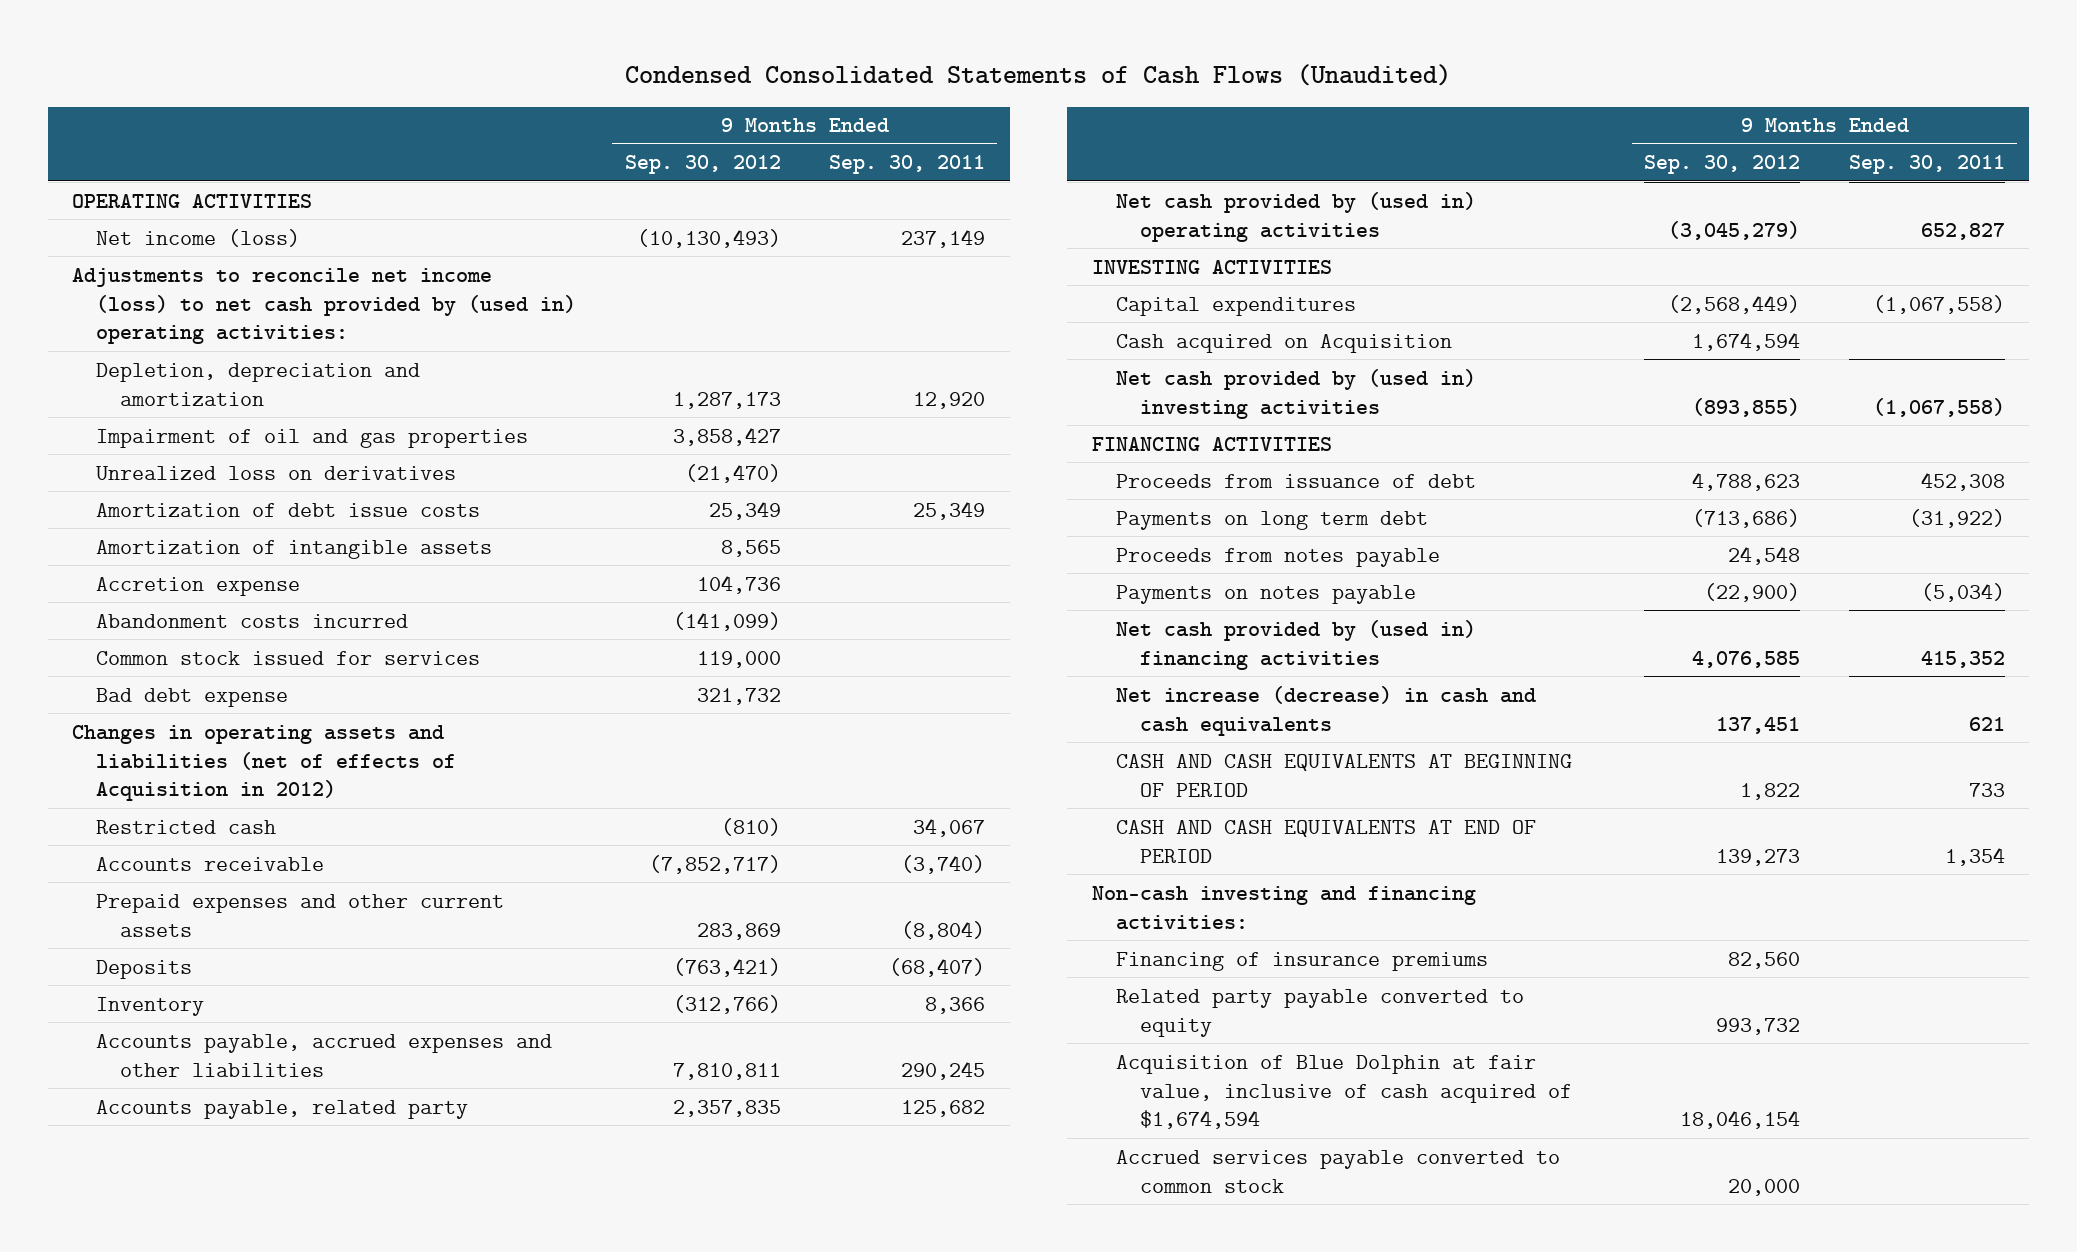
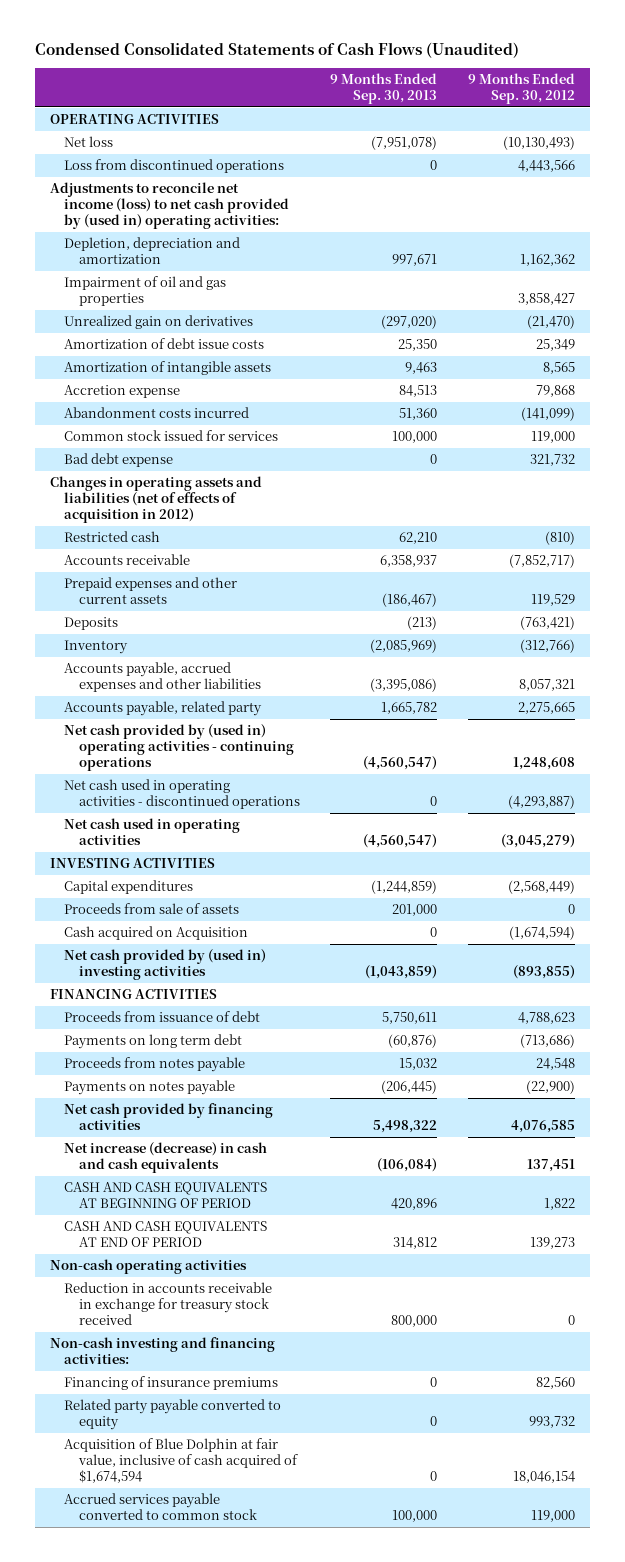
[829,155,986,175] Sep. 30, 2011 -> none
none -> [330,72,438,104] 9 Months Ended Sep. 30, 2013
[95,228,300,247] Net income (loss) -> [64,136,114,148] Net loss
none -> [64,159,285,174] Loss from discontinued operations
[672,391,781,409] 1,287,173 -> [520,254,576,267] 1,162,362
[95,465,456,480] Unrealized loss on derivatives -> [64,315,254,330] Unrealized gain on derivatives
[696,574,781,594] 104,736 -> [536,385,576,398] 79,868
[71,724,456,802] Changes in operating assets and liabilities (net of effects of Acquisition in 2012) -> [49,476,262,523] Changes in operating assets and liabilities (net of effects of acquisition in 2012)
[696,922,781,940] 283,869 -> [531,594,576,607] 119,529
[672,1062,781,1080] 7,810,811 -> [519,679,576,692] 8,057,321
[672,1099,781,1117] 2,357,835 -> [518,702,576,715] 2,275,665
none -> [64,724,294,771] Net cash provided by (used in) operating activities - continuing operations
none -> [64,779,300,810] Net cash used in operating activities - discontinued operations
[1115,191,1476,242] Net cash provided by (used in) operating activities -> [64,818,241,846] Net cash used in operating activities
none -> [64,903,240,915] Proceeds from sale of assets
[1692,331,1801,351] 1,674,594 -> [509,926,576,941] (1,674,594)
[1115,619,1476,670] Net cash provided by (used in) financing activities -> [64,1103,274,1131] Net cash provided by financing activities
none -> [49,1259,247,1275] Non-cash operating activities
none -> [64,1282,273,1325] Reduction in accounts receivable in exchange for treasury stock received
[1728,1178,1801,1196] 20,000 -> [531,1510,576,1523] 119,000

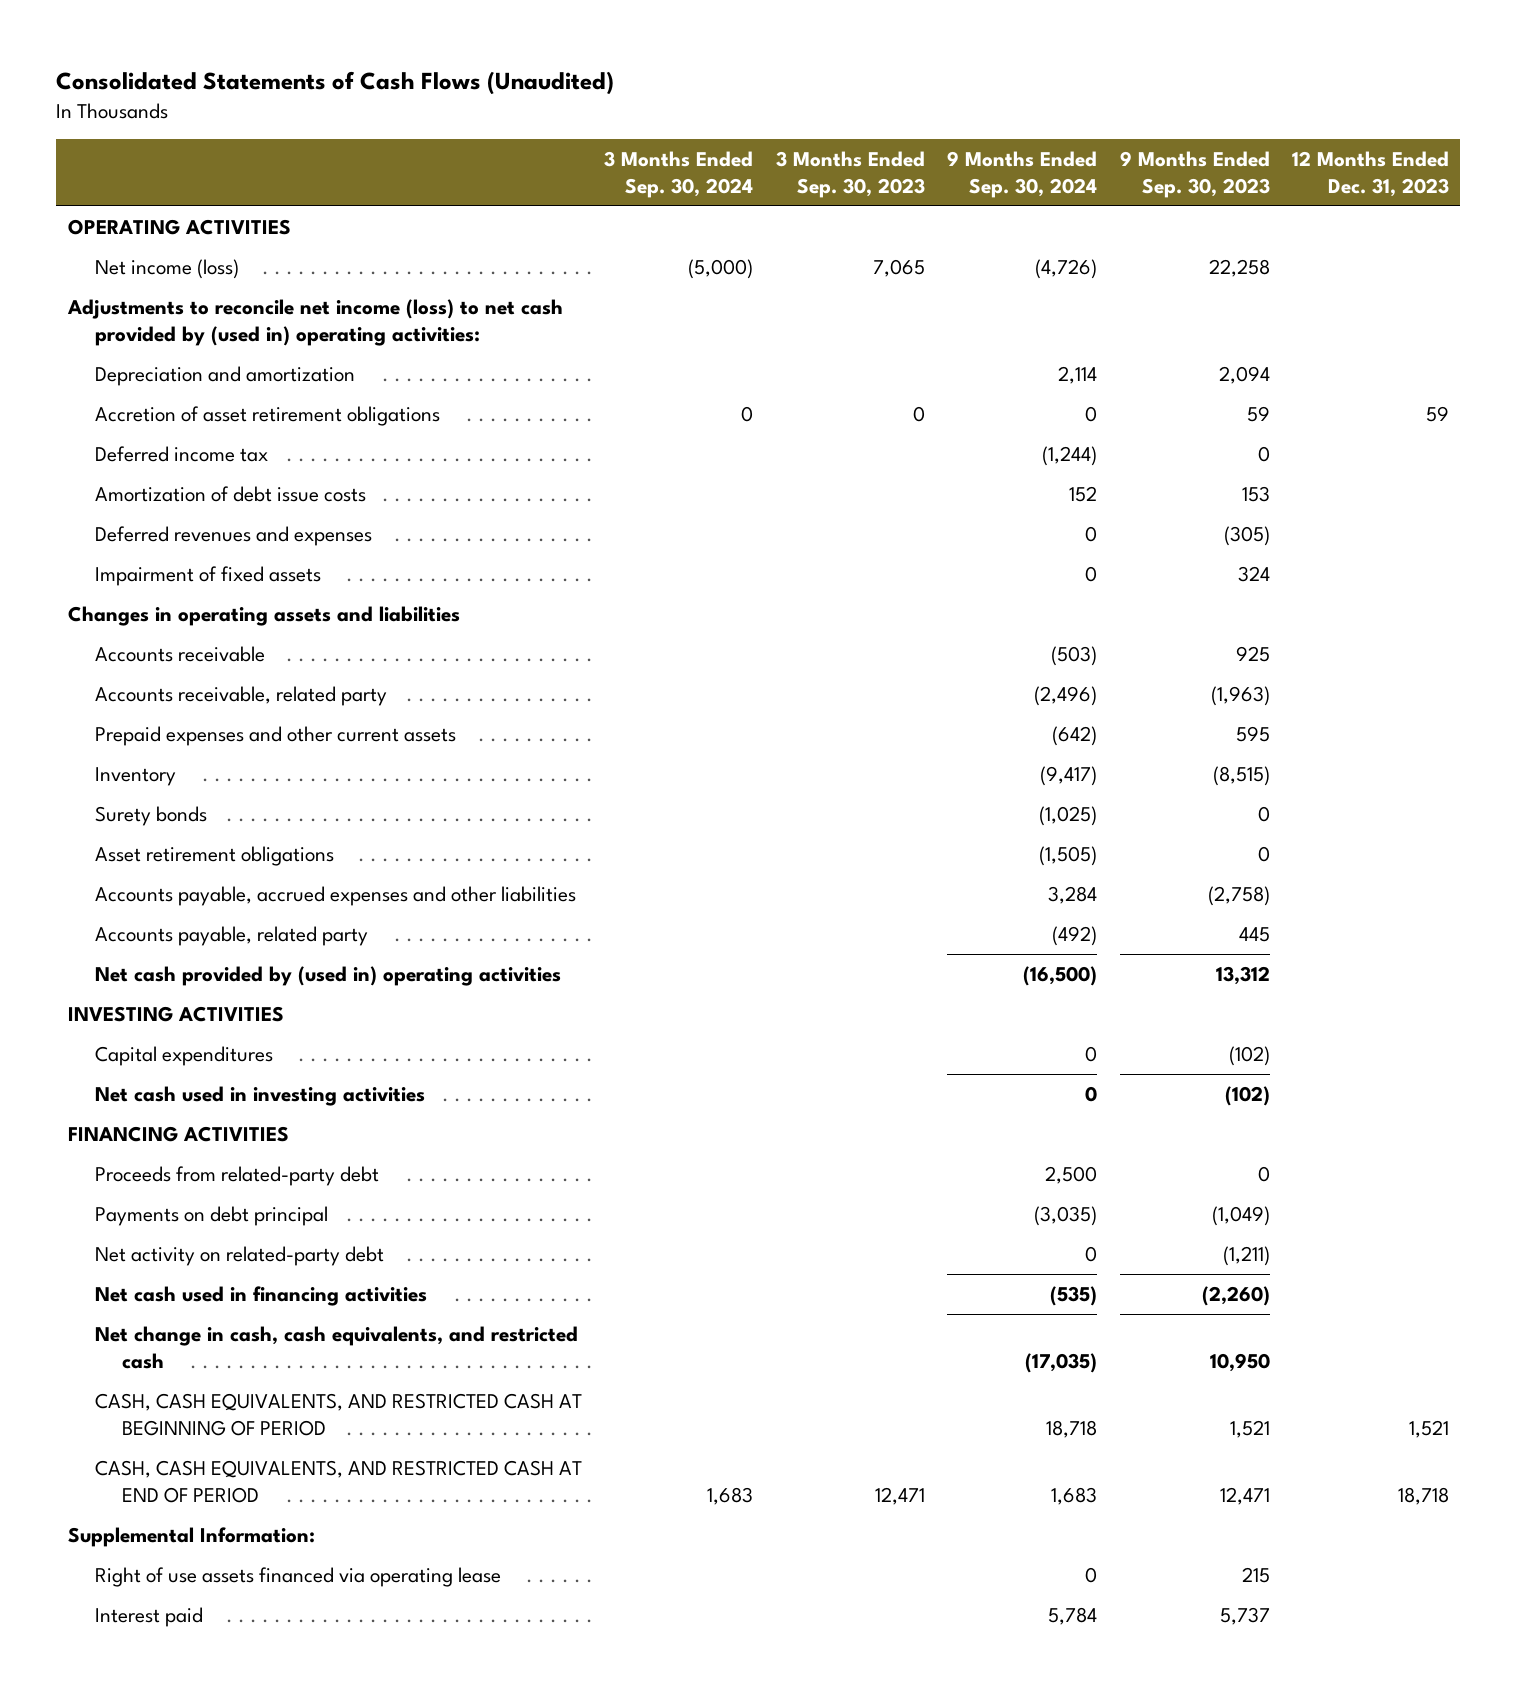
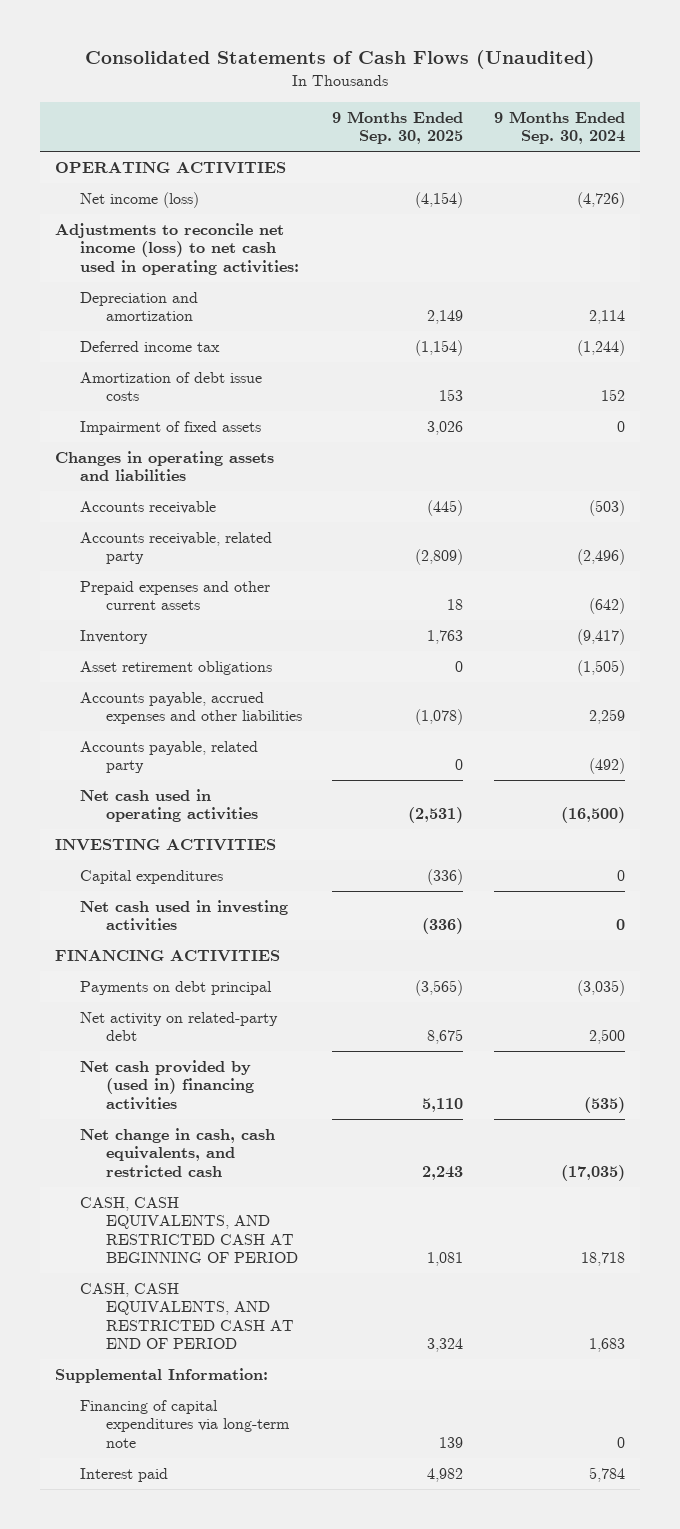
[604,150,754,198] 3 Months Ended Sep. 30, 2024 -> none
[775,150,925,198] 3 Months Ended Sep. 30, 2023 -> none
[1119,150,1270,198] 9 Months Ended Sep. 30, 2023 -> none
[1291,150,1449,197] 12 Months Ended Dec. 31, 2023 -> none
none -> [332,110,464,145] 9 Months Ended Sep. 30, 2025
[66,299,563,346] Adjustments to reconcile net income (loss) to net cash provided by (used in) operating activities: -> [54,222,300,275] Adjustments to reconcile net income (loss) to net cash used in operating activities:
[94,406,440,427] Accretion of asset retirement obligations -> none
[94,526,372,547] Deferred revenues and expenses -> none
[94,806,207,827] Surety bonds -> none
[1048,886,1098,905] 3,284 -> [588,709,625,725] 2,259
[94,966,561,987] Net cash provided by (used in) operating activities -> [80,788,258,823] Net cash used in operating activities
[94,1166,379,1187] Proceeds from related-party debt -> none
[1085,1246,1098,1263] 0 -> [588,1029,625,1045] 2,500
[94,1286,427,1307] Net cash used in financing activities -> [80,1059,254,1110] Net cash provided by (used in) financing activities
[94,1567,501,1588] Right of use assets financed via operating lease -> none
none -> [80,1399,290,1448] Financing of capital expenditures via long-term note

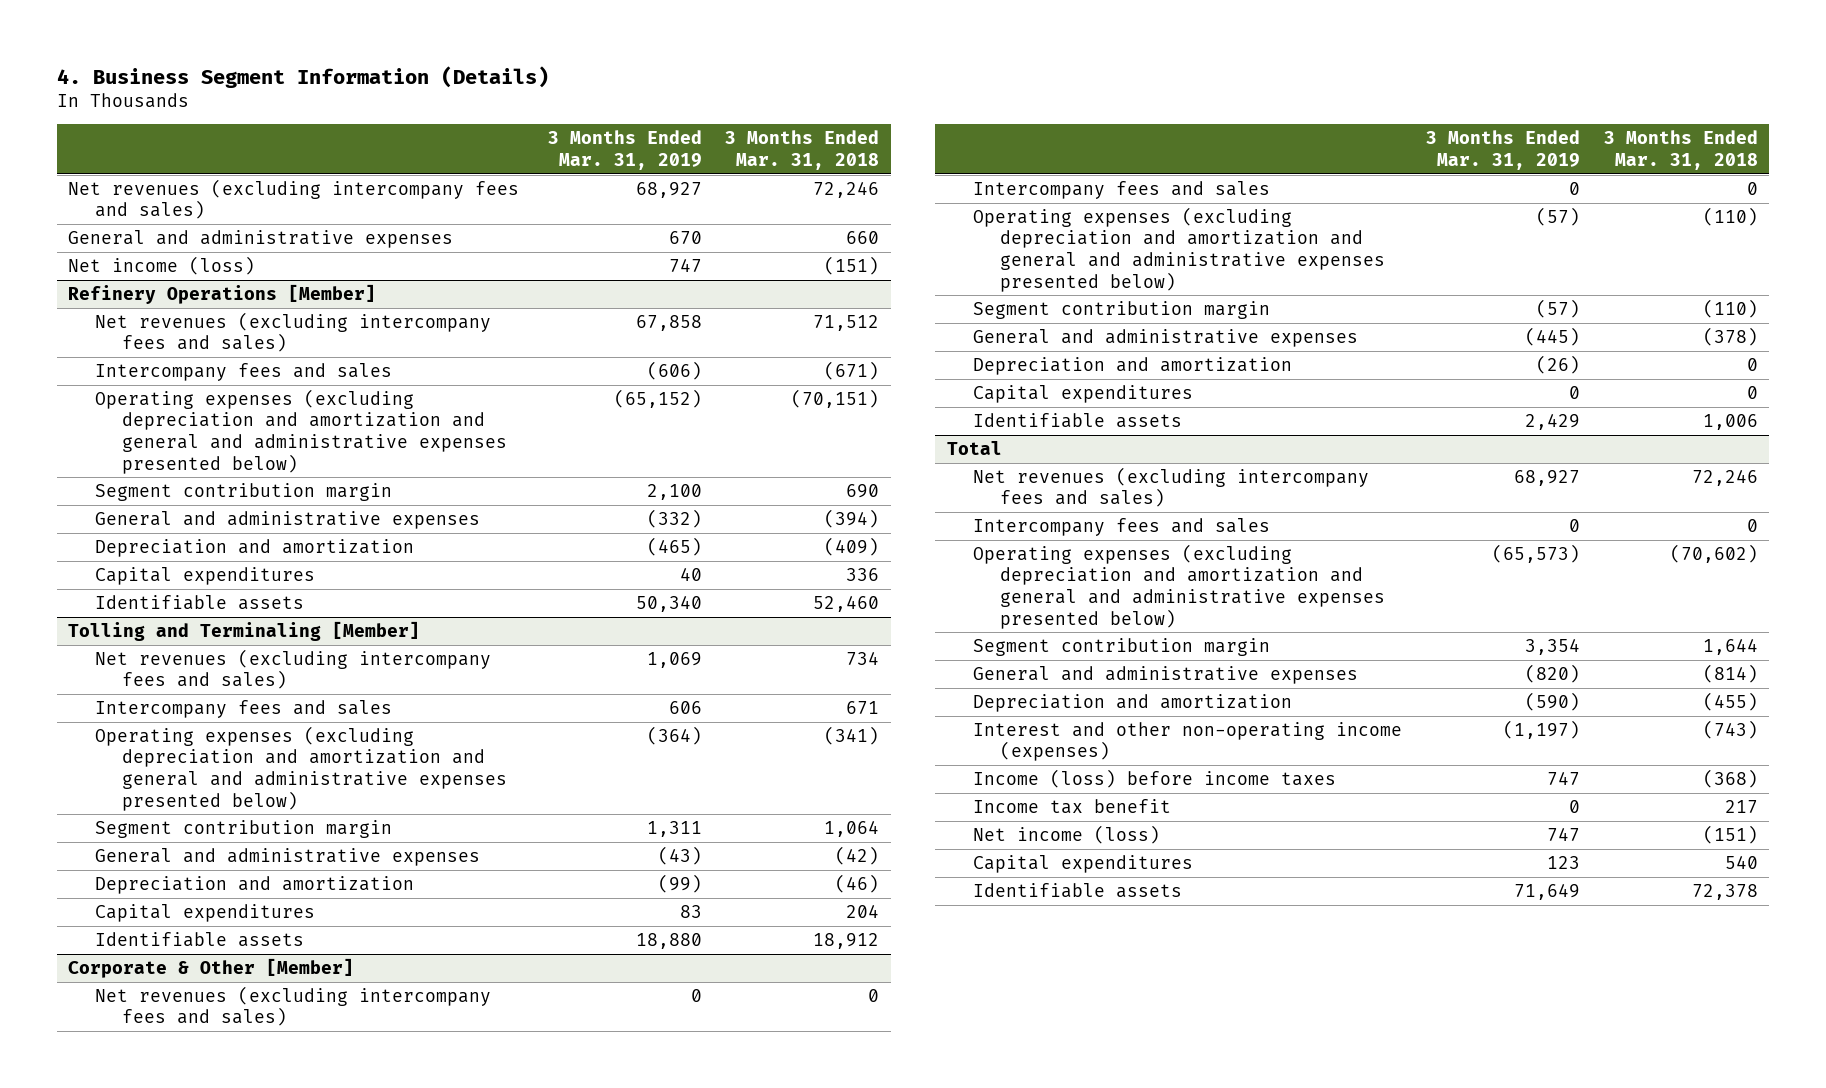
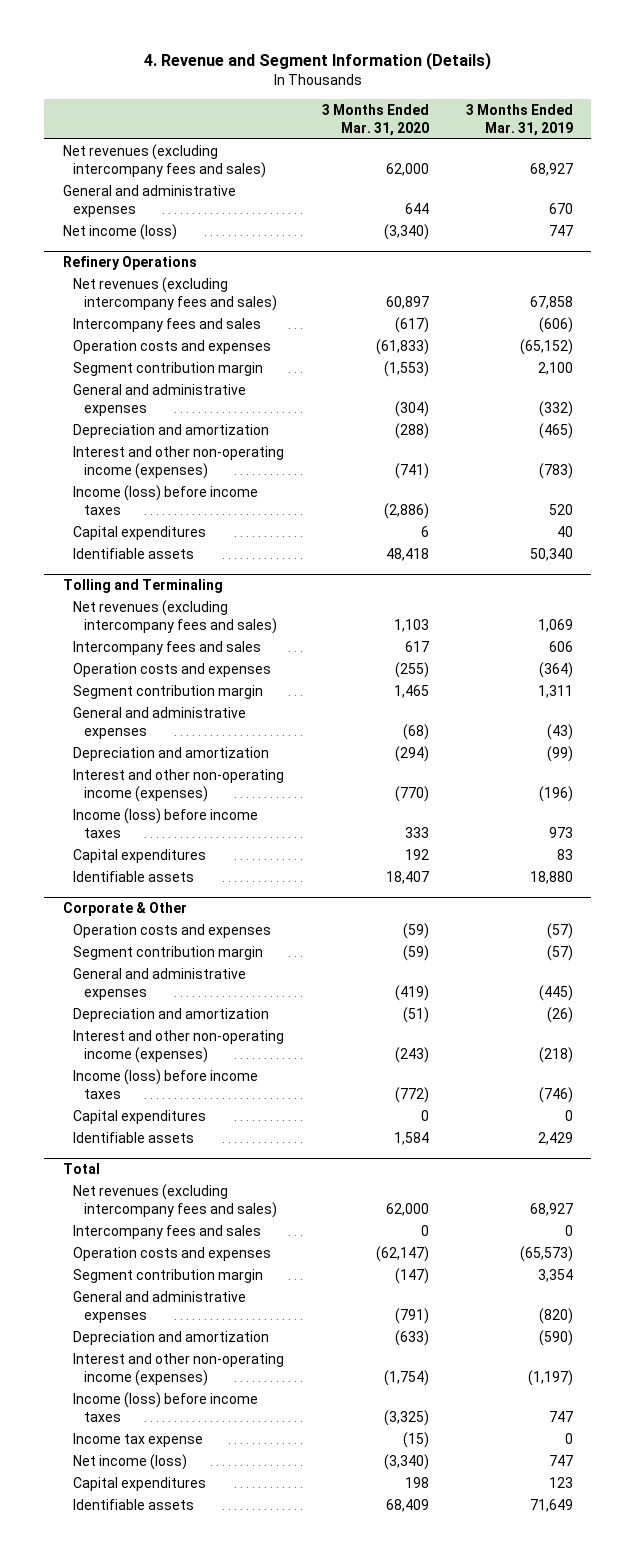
[56,65,549,88] 4. Business Segment Information (Details) -> [143,51,491,70] 4. Revenue and Segment Information (Details)
[725,130,880,170] 3 Months Ended Mar. 31, 2018 -> none
none -> [321,103,429,136] 3 Months Ended Mar. 31, 2020
[68,283,377,304] Refinery Operations [Member] -> [62,255,197,270] Refinery Operations
[95,388,508,474] Operating expenses (excluding depreciation and amortization and general and administrative expenses presented below) -> [73,339,272,354] Operation costs and expenses
none -> [73,445,285,479] Interest and other non-operating income (expenses)
none -> [73,484,259,515] Income (loss) before income taxes
[68,620,421,641] Tolling and Terminaling [Member] -> [62,578,223,593] Tolling and Terminaling
[95,725,508,811] Operating expenses (excluding depreciation and amortization and general and administrative expenses presented below) -> [73,662,272,677] Operation costs and expenses
none -> [73,768,285,802] Interest and other non-operating income (expenses)
none -> [73,807,259,838] Income (loss) before income taxes
[95,985,492,1027] Net revenues (excluding intercompany fees and sales) -> none
[973,180,1271,199] Intercompany fees and sales -> none
[68,957,355,978] Corporate & Other [Member] -> [62,901,187,916] Corporate & Other
[973,206,1386,292] Operating expenses (excluding depreciation and amortization and general and administrative expenses presented below) -> [73,923,272,938] Operation costs and expenses
none -> [73,1029,285,1063] Interest and other non-operating income (expenses)
none -> [73,1068,259,1099] Income (loss) before income taxes
[973,543,1386,629] Operating expenses (excluding depreciation and amortization and general and administrative expenses presented below) -> [73,1246,272,1261] Operation costs and expenses
[973,798,1172,814] Income tax benefit -> [73,1432,204,1447] Income tax expense

